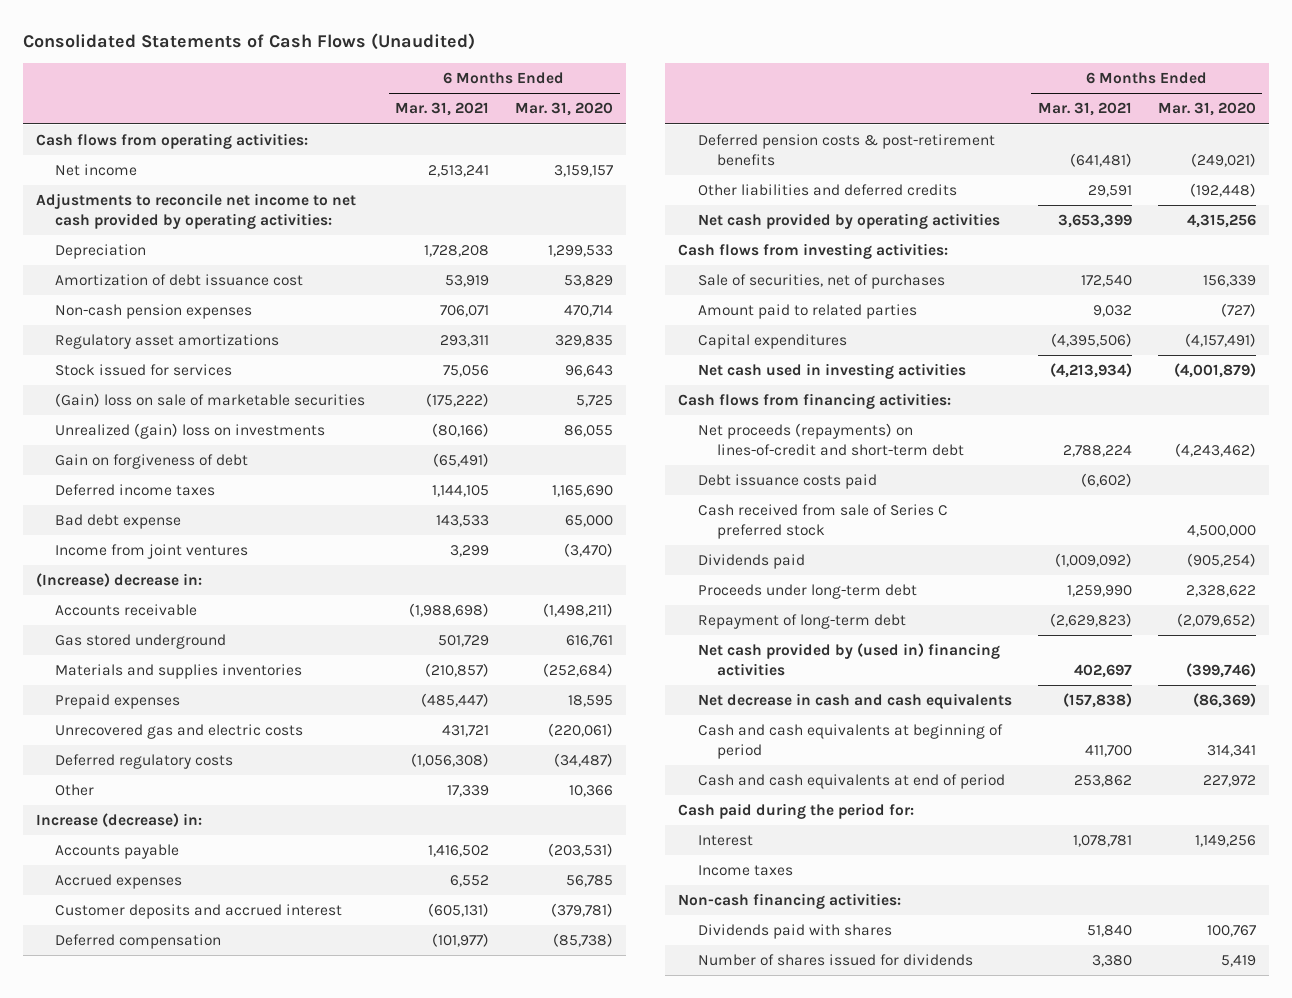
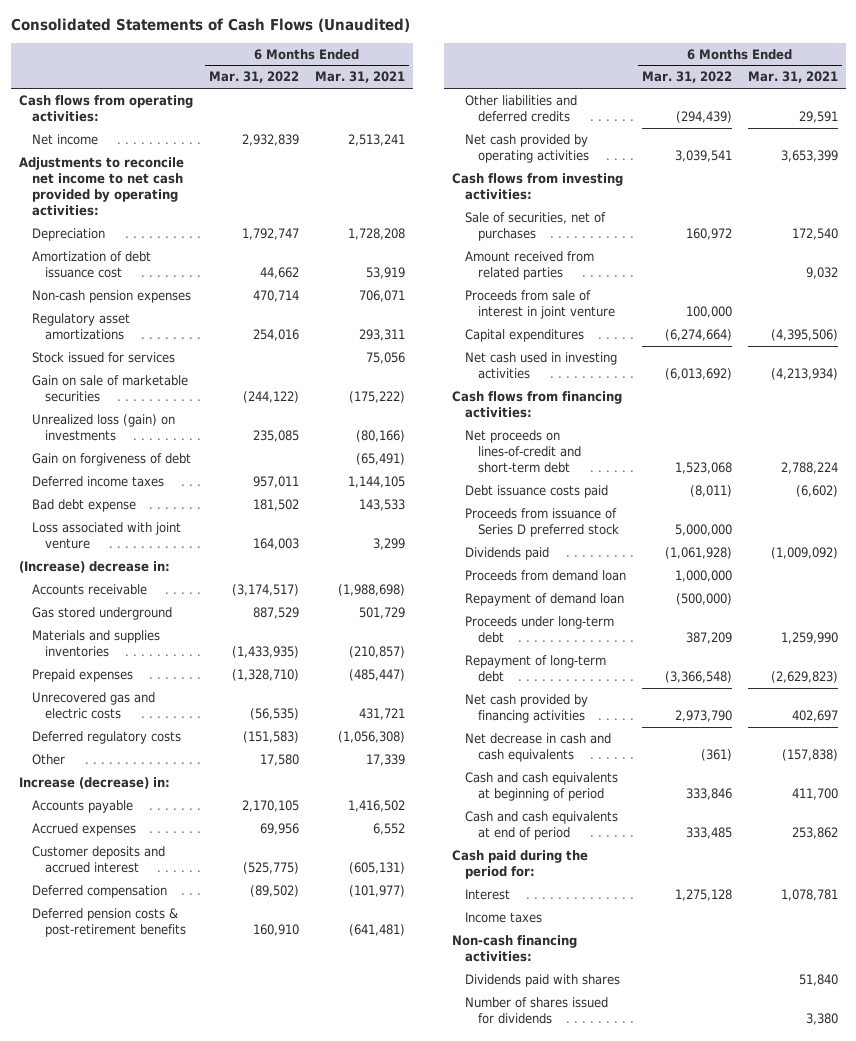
[515,102,614,117] Mar. 31, 2020 -> none
none -> [208,71,299,84] Mar. 31, 2022
[55,393,366,408] (Gain) loss on sale of marketable securities -> [32,374,189,403] Gain on sale of marketable securities
[55,423,326,440] Unrealized (gain) loss on investments -> [32,413,176,442] Unrealized loss (gain) on investments
[55,544,249,560] Income from joint ventures -> [32,521,182,550] Loss associated with joint venture
[697,304,917,320] Amount paid to related parties -> [465,250,595,281] Amount received from related parties
none -> [465,289,616,320] Proceeds from sale of interest in joint venture
[697,423,964,457] Net proceeds (repayments) on lines-of-credit and short-term debt -> [465,429,582,474] Net proceeds on lines-of-credit and short-term debt
[697,504,948,540] Cash received from sale of Series C preferred stock -> [465,507,620,538] Proceeds from issuance of Series D preferred stock
none -> [465,569,627,581] Proceeds from demand loan
none -> [465,592,625,606] Repayment of demand loan
[697,643,1000,677] Net cash provided by (used in) financing activities -> [465,693,589,724] Net cash provided by financing activities

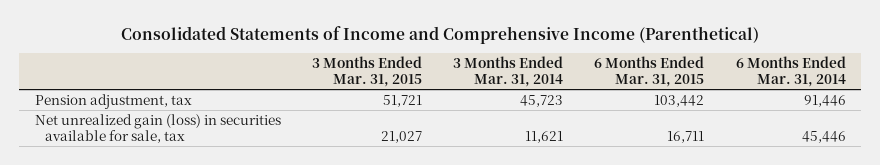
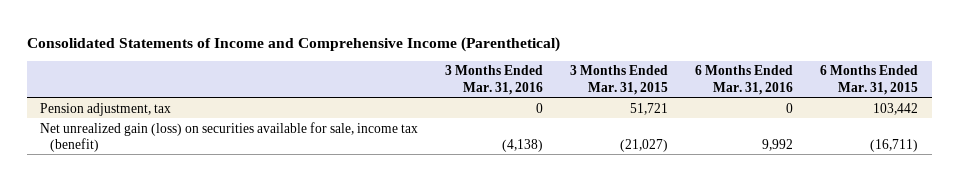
[453,56,564,88] 3 Months Ended Mar. 31, 2014 -> none
[735,56,846,88] 6 Months Ended Mar. 31, 2014 -> none
none -> [445,65,544,95] 3 Months Ended Mar. 31, 2016
none -> [695,65,794,95] 6 Months Ended Mar. 31, 2016
[34,113,281,143] Net unrealized gain (loss) in securities available for sale, tax -> [40,121,419,152] Net unrealized gain (loss) on securities available for sale, income tax (benefit)
[381,130,423,143] 21,027 -> [620,138,669,152] (21,027)
[667,130,705,143] 16,711 -> [870,138,919,152] (16,711)

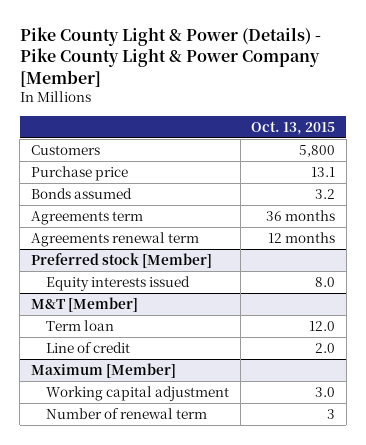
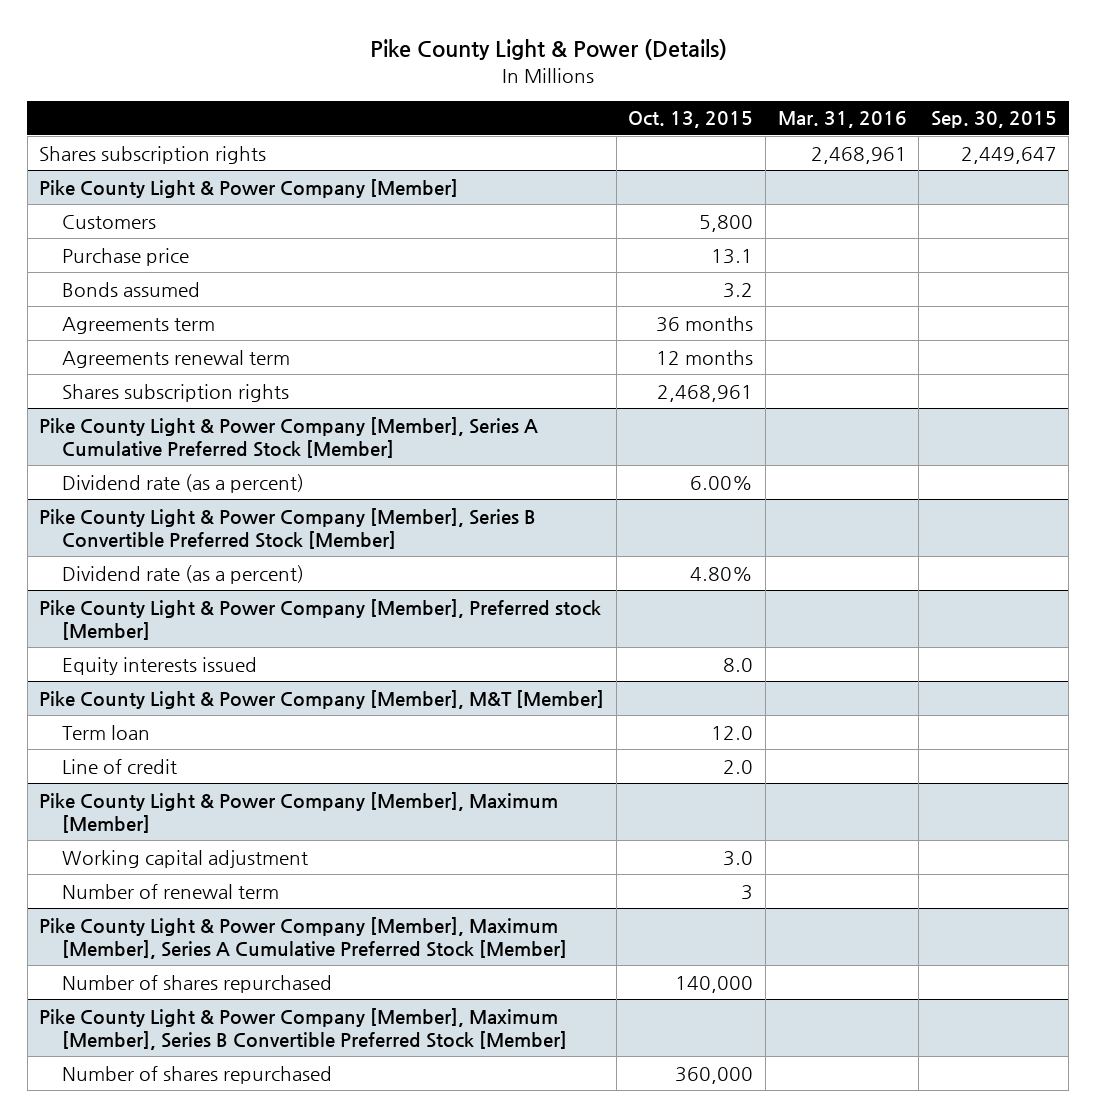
[19,26,321,87] Pike County Light & Power (Details) - Pike County Light & Power Company [Member] -> [370,39,728,61] Pike County Light & Power (Details)
none -> [777,111,907,129] Mar. 31, 2016
none -> [930,111,1057,129] Sep. 30, 2015
none -> [39,145,267,164] Shares subscription rights
none -> [39,178,459,198] Pike County Light & Power Company [Member]
[30,253,212,269] Preferred stock [Member] -> none
none -> [61,383,289,402] Shares subscription rights
none -> [39,416,539,458] Pike County Light & Power Company [Member], Series A Cumulative Preferred Stock [Member]
none -> [61,473,304,493] Dividend rate (as a percent)
none -> [39,507,537,549] Pike County Light & Power Company [Member], Series B Convertible Preferred Stock [Member]
none -> [61,564,304,584] Dividend rate (as a percent)
none -> [39,598,602,640] Pike County Light & Power Company [Member], Preferred stock [Member]
[30,297,138,313] M&T [Member] -> none
none -> [39,689,605,709] Pike County Light & Power Company [Member], M&T [Member]
[30,363,176,379] Maximum [Member] -> none
none -> [39,791,559,833] Pike County Light & Power Company [Member], Maximum [Member]
none -> [39,916,567,959] Pike County Light & Power Company [Member], Maximum [Member], Series A Cumulative Preferred Stock [Member]
none -> [61,974,332,993] Number of shares repurchased
none -> [39,1007,567,1050] Pike County Light & Power Company [Member], Maximum [Member], Series B Convertible Preferred Stock [Member]
none -> [61,1065,332,1084] Number of shares repurchased

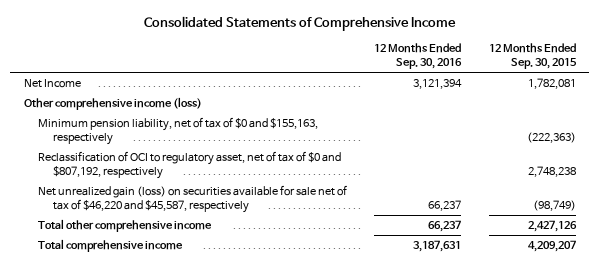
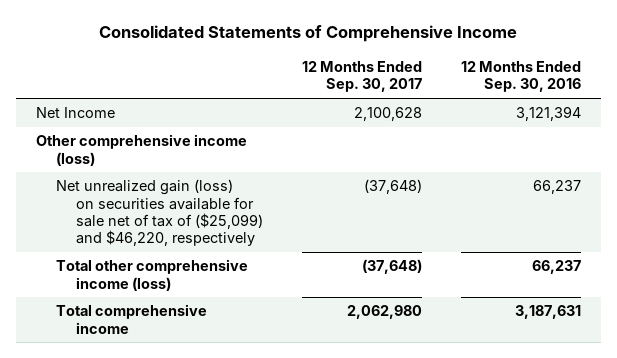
[488,43,577,70] 12 Months Ended Sep. 30, 2015 -> none
none -> [301,61,422,93] 12 Months Ended Sep. 30, 2017
[38,116,319,145] Minimum pension liability, net of tax of $0 and $155,163, respectively -> none
[38,150,342,179] Reclassification of OCI to regulatory asset, net of tax of $0 and $807,192, respectively -> none
[38,184,348,213] Net unrealized gain (loss) on securities available for sale net of tax of $46,220 and $45,587, respectively -> [55,179,263,247] Net unrealized gain (loss) on securities available for sale net of tax of ($25,099) and $46,220, respectively
[38,218,213,232] Total other comprehensive income -> [55,259,248,291] Total other comprehensive income (loss)

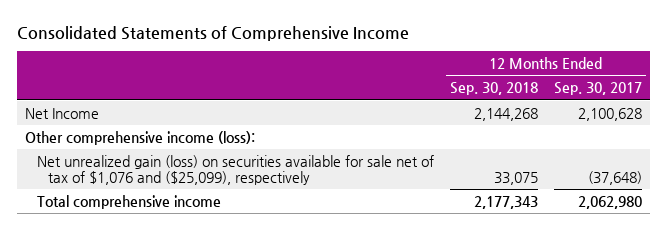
[461,61,582,93] 12 Months Ended Sep. 30, 2016 -> none
none -> [449,82,538,96] Sep. 30, 2018
[55,259,248,291] Total other comprehensive income (loss) -> none
[35,134,247,166] Other comprehensive income (loss) -> [25,130,256,145] Other comprehensive income (loss):
[55,179,263,247] Net unrealized gain (loss) on securities available for sale net of tax of ($25,099) and $46,220, respectively -> [36,154,434,185] Net unrealized gain (loss) on securities available for sale net of tax of $1,076 and ($25,099), respectively

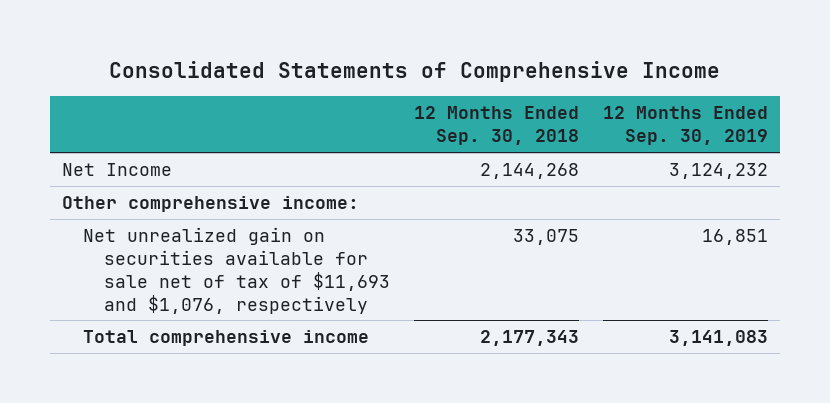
[553,82,642,96] Sep. 30, 2017 -> none
none -> [602,106,768,146] 12 Months Ended Sep. 30, 2019
[25,130,256,145] Other comprehensive income (loss): -> [61,196,359,213] Other comprehensive income:
[36,154,434,185] Net unrealized gain (loss) on securities available for sale net of tax of $1,076 and ($25,099), respectively -> [82,227,390,314] Net unrealized gain on securities available for sale net of tax of $11,693 and $1,076, respectively

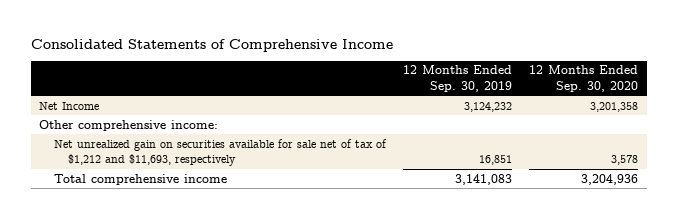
[413,106,579,146] 12 Months Ended Sep. 30, 2018 -> none
none -> [529,65,639,92] 12 Months Ended Sep. 30, 2020
[82,227,390,314] Net unrealized gain on securities available for sale net of tax of $11,693 and $1,076, respectively -> [53,138,387,166] Net unrealized gain on securities available for sale net of tax of $1,212 and $11,693, respectively

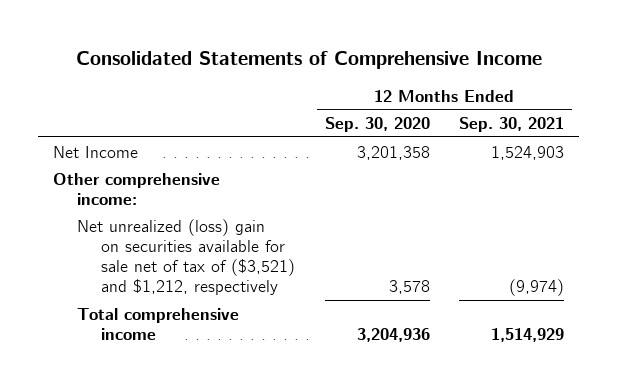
[402,65,512,92] 12 Months Ended Sep. 30, 2019 -> none
none -> [459,116,565,132] Sep. 30, 2021
[53,138,387,166] Net unrealized gain on securities available for sale net of tax of $1,212 and $11,693, respectively -> [77,218,295,295] Net unrealized (loss) gain on securities available for sale net of tax of ($3,521) and $1,212, respectively

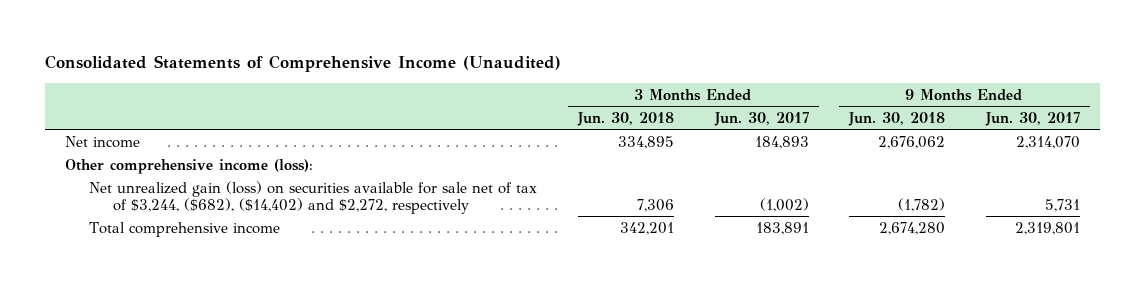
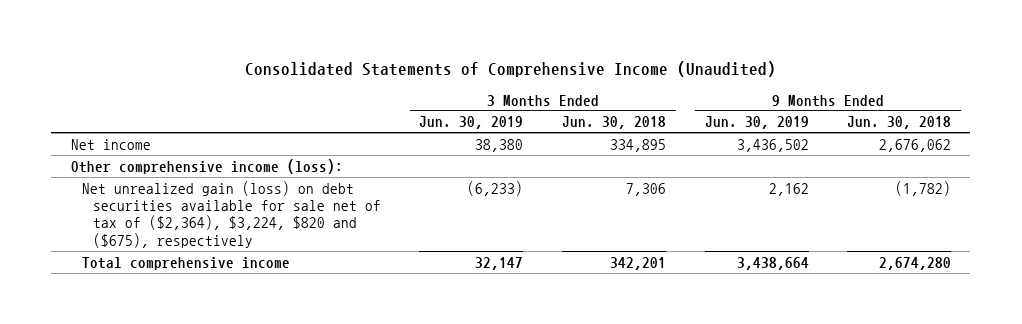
[713,112,809,127] Jun. 30, 2017 -> none
[984,112,1080,127] Jun. 30, 2017 -> none
none -> [419,116,524,130] Jun. 30, 2019
none -> [704,116,809,130] Jun. 30, 2019
[89,180,538,214] Net unrealized gain (loss) on securities available for sale net of tax of $3,244, ($682), ($14,402) and $2,272, respectively -> [81,180,381,248] Net unrealized gain (loss) on debt securities available for sale net of tax of ($2,364), $3,224, $820 and ($675), respectively

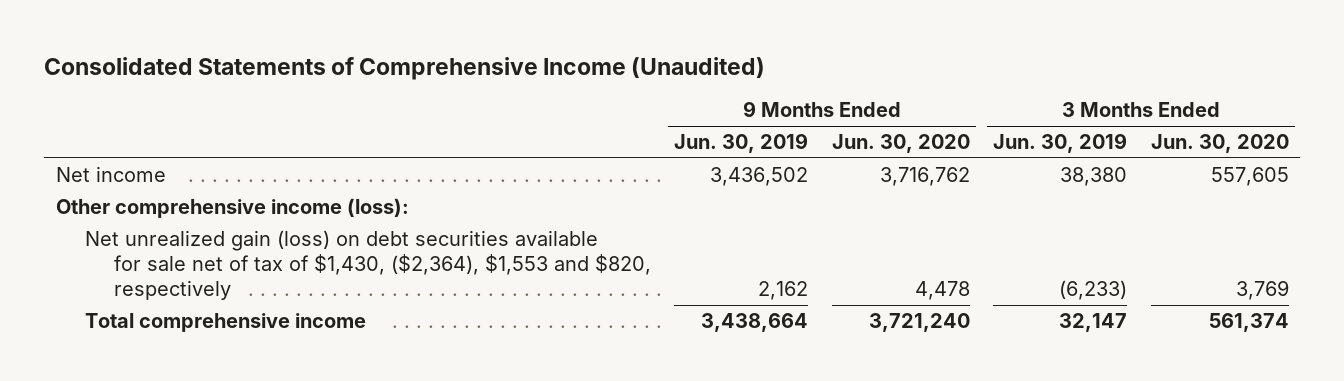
[561,116,666,130] Jun. 30, 2018 -> none
[847,116,952,130] Jun. 30, 2018 -> none
none -> [831,134,970,154] Jun. 30, 2020
none -> [1150,134,1289,154] Jun. 30, 2020
[81,180,381,248] Net unrealized gain (loss) on debt securities available for sale net of tax of ($2,364), $3,224, $820 and ($675), respectively -> [84,230,651,301] Net unrealized gain (loss) on debt securities available for sale net of tax of $1,430, ($2,364), $1,553 and $820, respectively

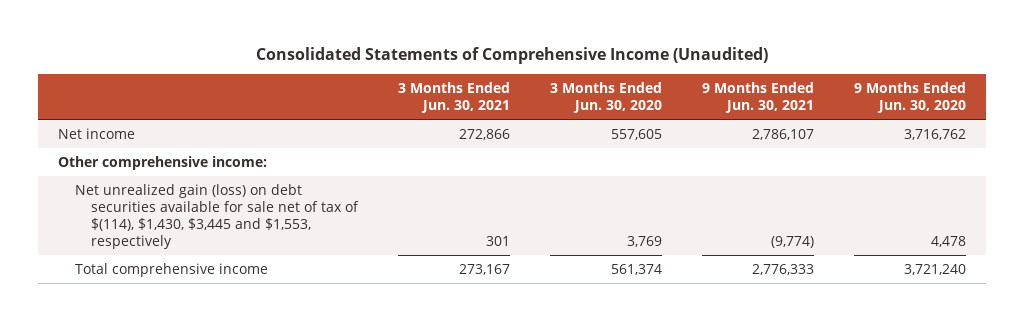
[674,133,809,154] Jun. 30, 2019 -> none
[993,133,1128,154] Jun. 30, 2019 -> none
none -> [397,82,510,114] 3 Months Ended Jun. 30, 2021
none -> [701,82,814,114] 9 Months Ended Jun. 30, 2021
[55,198,409,219] Other comprehensive income (loss): -> [58,155,268,170] Other comprehensive income:
[84,230,651,301] Net unrealized gain (loss) on debt securities available for sale net of tax of $1,430, ($2,364), $1,553 and $820, respectively -> [74,183,359,250] Net unrealized gain (loss) on debt securities available for sale net of tax of $(114), $1,430, $3,445 and $1,553, respectively

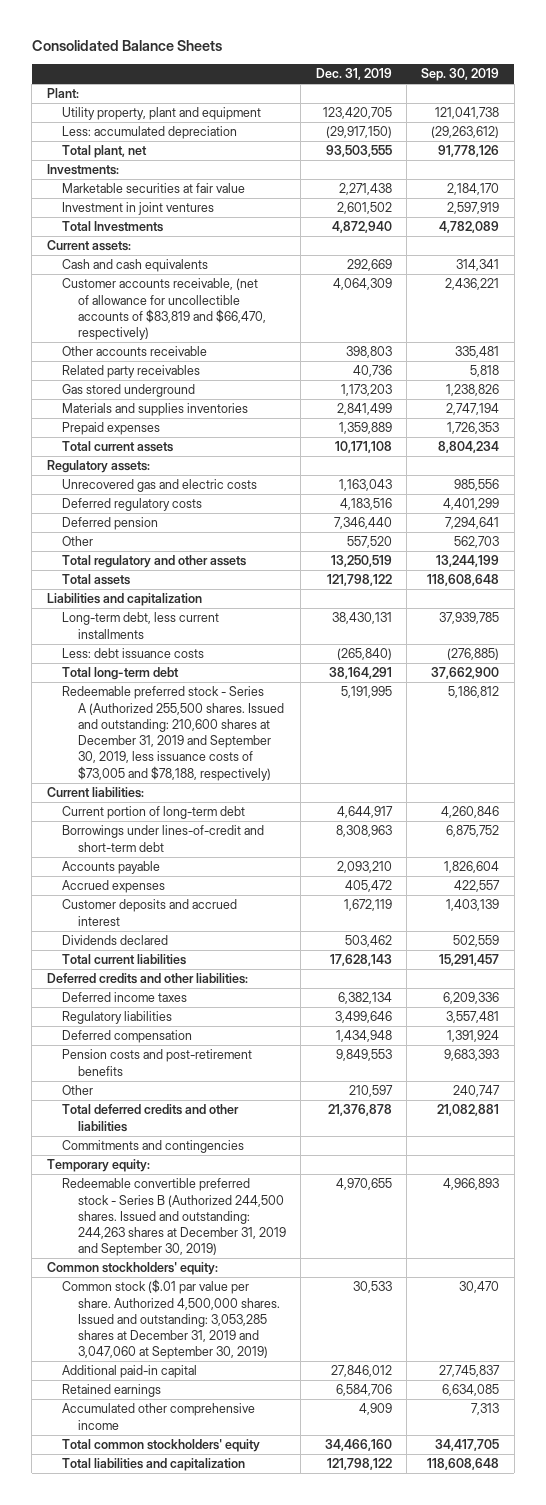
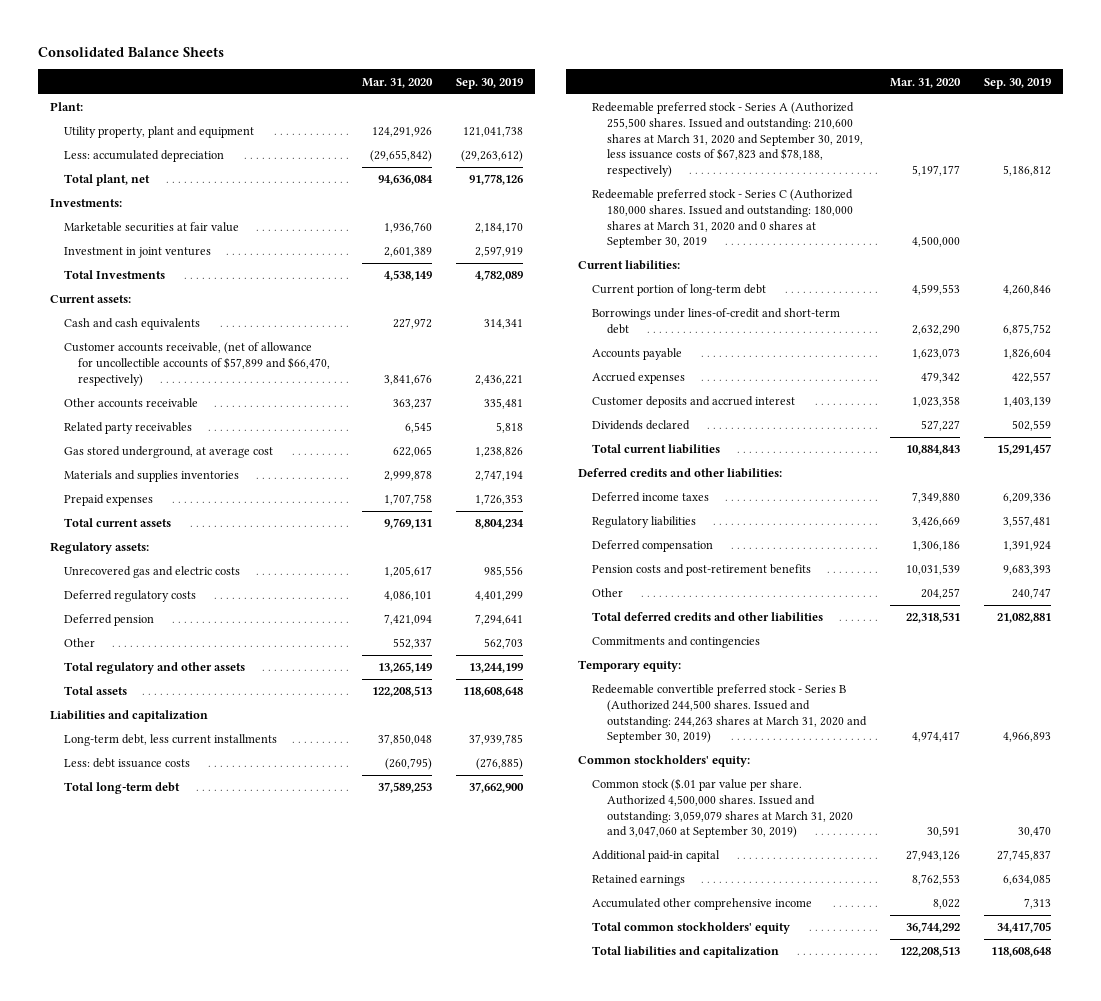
[315,68,392,81] Dec. 31, 2019 -> none
none -> [361,77,433,88] Mar. 31, 2020
[62,278,267,341] Customer accounts receivable, (net of allowance for uncollectible accounts of $83,819 and $66,470, respectively) -> [64,342,331,386] Customer accounts receivable, (net of allowance for uncollectible accounts of $57,899 and $66,470, respectively)
[62,384,196,398] Gas stored underground -> [64,446,274,459] Gas stored underground, at average cost
[62,686,285,781] Redeemable preferred stock - Series A (Authorized 255,500 shares. Issued and outstanding: 210,600 shares at December 31, 2019 and September 30, 2019, less issuance costs of $73,005 and $78,188, respectively) -> [592,102,863,178] Redeemable preferred stock - Series A (Authorized 255,500 shares. Issued and outstanding: 210,600 shares at March 31, 2020 and September 30, 2019, less issuance costs of $67,823 and $78,188, respectively)
none -> [592,189,854,249] Redeemable preferred stock - Series C (Authorized 180,000 shares. Issued and outstanding: 180,000 shares at March 31, 2020 and 0 shares at September 30, 2019
[62,1178,287,1257] Redeemable convertible preferred stock - Series B (Authorized 244,500 shares. Issued and outstanding: 244,263 shares at December 31, 2019 and September 30, 2019) -> [592,684,867,744] Redeemable convertible preferred stock - Series B (Authorized 244,500 shares. Issued and outstanding: 244,263 shares at March 31, 2020 and September 30, 2019)
[62,1279,281,1360] Common stock ($.01 par value per share. Authorized 4,500,000 shares. Issued and outstanding: 3,053,285 shares at December 31, 2019 and 3,047,060 at September 30, 2019) -> [592,778,853,839] Common stock ($.01 par value per share. Authorized 4,500,000 shares. Issued and outstanding: 3,059,079 shares at March 31, 2020 and 3,047,060 at September 30, 2019)

